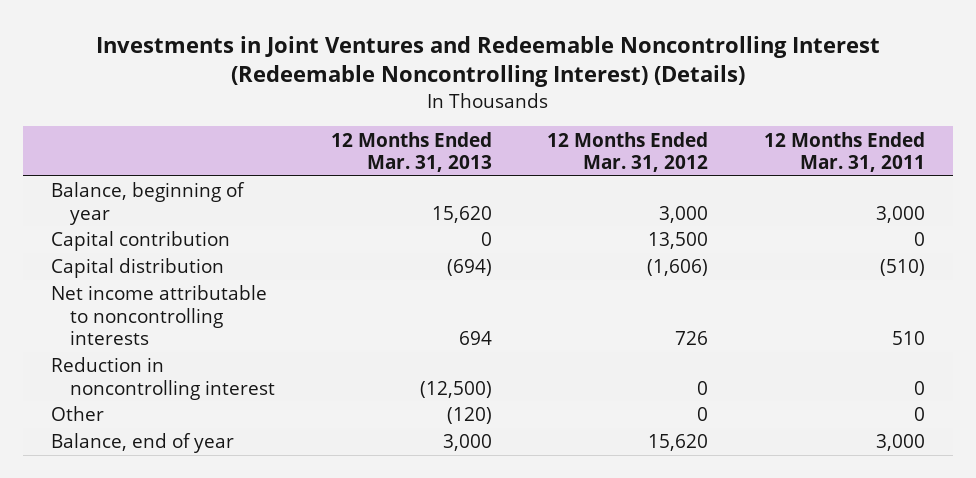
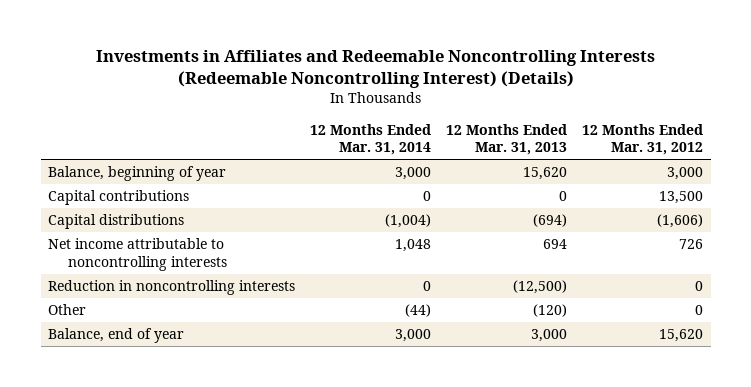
[95,35,880,87] Investments in Joint Ventures and Redeemable Noncontrolling Interest (Redeemable Noncontrolling Interest) (Details) -> [95,50,655,89] Investments in Affiliates and Redeemable Noncontrolling Interests (Redeemable Noncontrolling Interest) (Details)
[763,131,925,172] 12 Months Ended Mar. 31, 2011 -> none
none -> [310,123,432,156] 12 Months Ended Mar. 31, 2014
[50,231,230,252] Capital contribution -> [48,190,190,206] Capital contributions
[50,258,224,279] Capital distribution -> [48,214,185,230] Capital distributions
[50,357,276,400] Reduction in noncontrolling interest -> [48,280,296,296] Reduction in noncontrolling interests

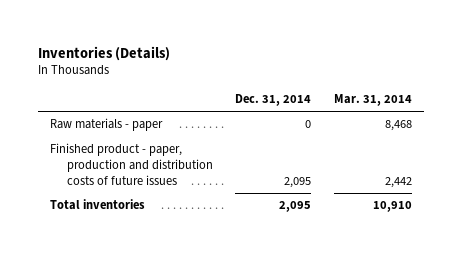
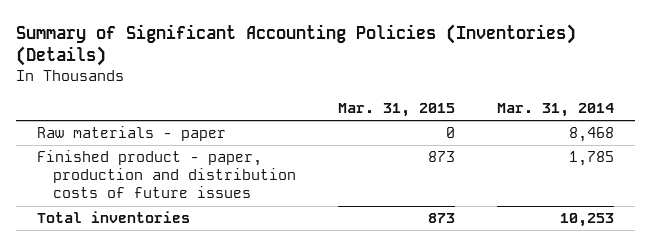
[38,45,171,61] Inventories (Details) -> [16,23,577,67] Summary of Significant Accounting Policies (Inventories) (Details)
[235,94,312,107] Dec. 31, 2014 -> none
none -> [338,102,456,117] Mar. 31, 2015
[385,176,413,188] 2,442 -> [568,151,614,167] 1,785
[373,201,413,213] 10,910 -> [559,213,614,228] 10,253

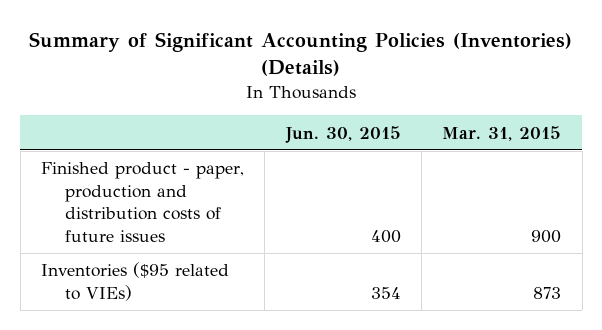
[496,102,614,117] Mar. 31, 2014 -> none
none -> [284,125,401,143] Jun. 30, 2015
[37,126,227,142] Raw materials - paper -> none
[428,151,456,163] 873 -> [531,229,562,243] 900
[37,211,191,224] Total inventories -> [41,262,230,301] Inventories ($95 related to VIEs)

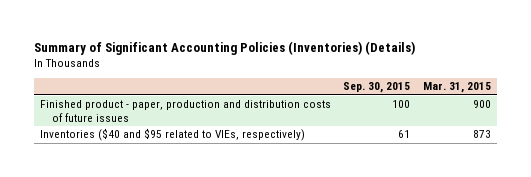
[284,125,401,143] Jun. 30, 2015 -> none
none -> [343,82,411,94] Sep. 30, 2015
[41,262,230,301] Inventories ($95 related to VIEs) -> [40,128,306,142] Inventories ($40 and $95 related to VIEs, respectively)

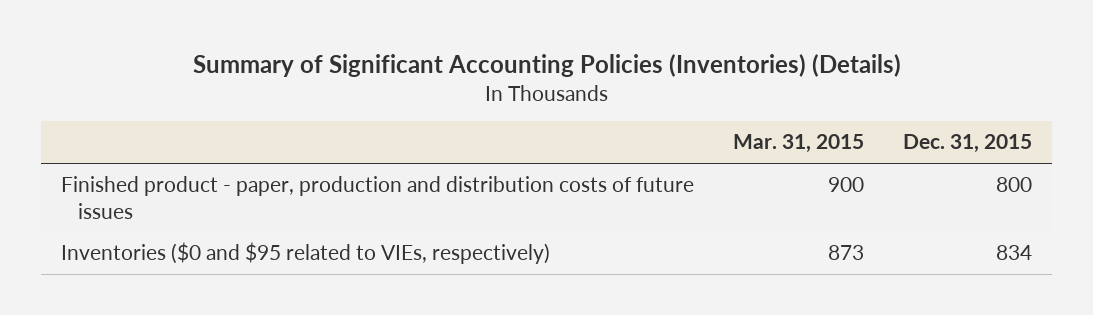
[343,82,411,94] Sep. 30, 2015 -> none
none -> [903,134,1033,154] Dec. 31, 2015
[40,128,306,142] Inventories ($40 and $95 related to VIEs, respectively) -> [60,242,550,265] Inventories ($0 and $95 related to VIEs, respectively)

